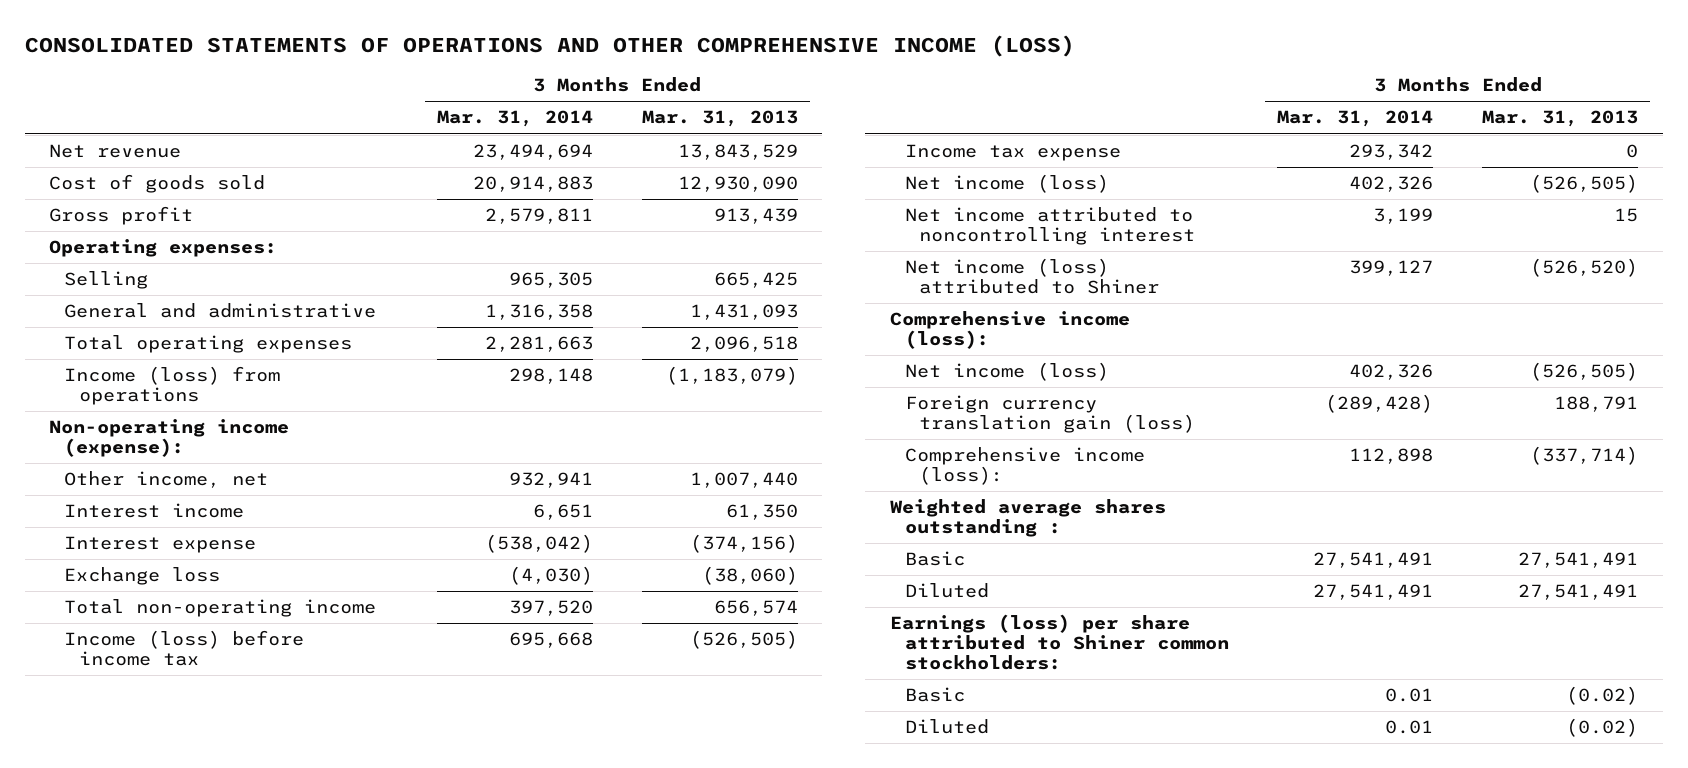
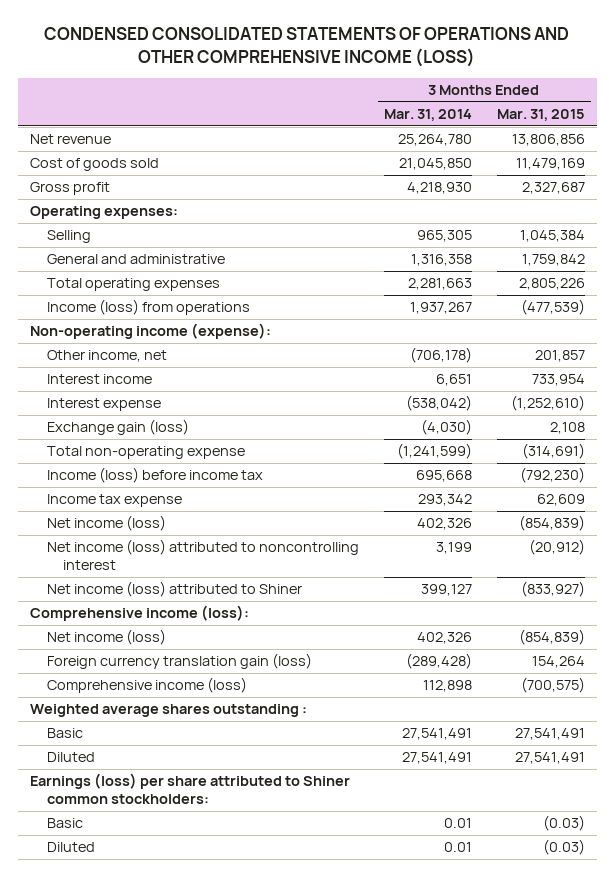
[24,34,1075,57] CONSOLIDATED STATEMENTS OF OPERATIONS AND OTHER COMPREHENSIVE INCOME (LOSS) -> [44,27,570,68] CONDENSED CONSOLIDATED STATEMENTS OF OPERATIONS AND OTHER COMPREHENSIVE INCOME (LOSS)
[641,110,798,128] Mar. 31, 2013 -> none
none -> [496,109,585,122] Mar. 31, 2015
[472,144,593,161] 23,494,694 -> [397,134,472,147] 25,264,780
[472,176,593,193] 20,914,883 -> [398,158,472,171] 21,045,850
[484,208,593,225] 2,579,811 -> [406,182,472,195] 4,218,930
[508,368,593,385] 298,148 -> [409,302,472,315] 1,937,267
[508,472,593,489] 932,941 -> [409,347,472,364] (706,178)
[63,567,220,586] Exchange loss -> [46,419,189,436] Exchange gain (loss)
[63,599,376,618] Total non-operating income -> [46,446,245,460] Total non-operating expense
[508,600,593,617] 397,520 -> [396,443,472,460] (1,241,599)
[904,207,1196,246] Net income attributed to noncontrolling interest -> [46,539,359,570] Net income (loss) attributed to noncontrolling interest
[904,447,1145,486] Comprehensive income (loss): -> [46,677,247,694] Comprehensive income (loss)

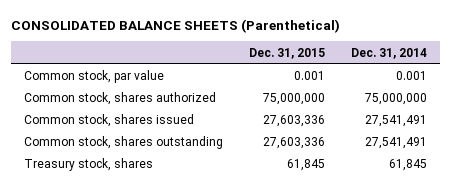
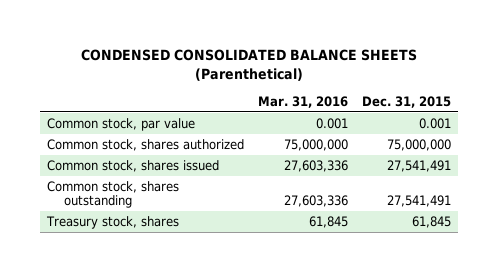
[10,18,340,33] CONSOLIDATED BALANCE SHEETS (Parenthetical) -> [81,48,418,81] CONDENSED CONSOLIDATED BALANCE SHEETS (Parenthetical)
[350,47,427,59] Dec. 31, 2014 -> none
none -> [258,95,349,108] Mar. 31, 2016
[262,115,325,128] 27,603,336 -> [386,159,451,172] 27,541,491
[262,137,325,150] 27,603,336 -> [386,195,451,208] 27,541,491

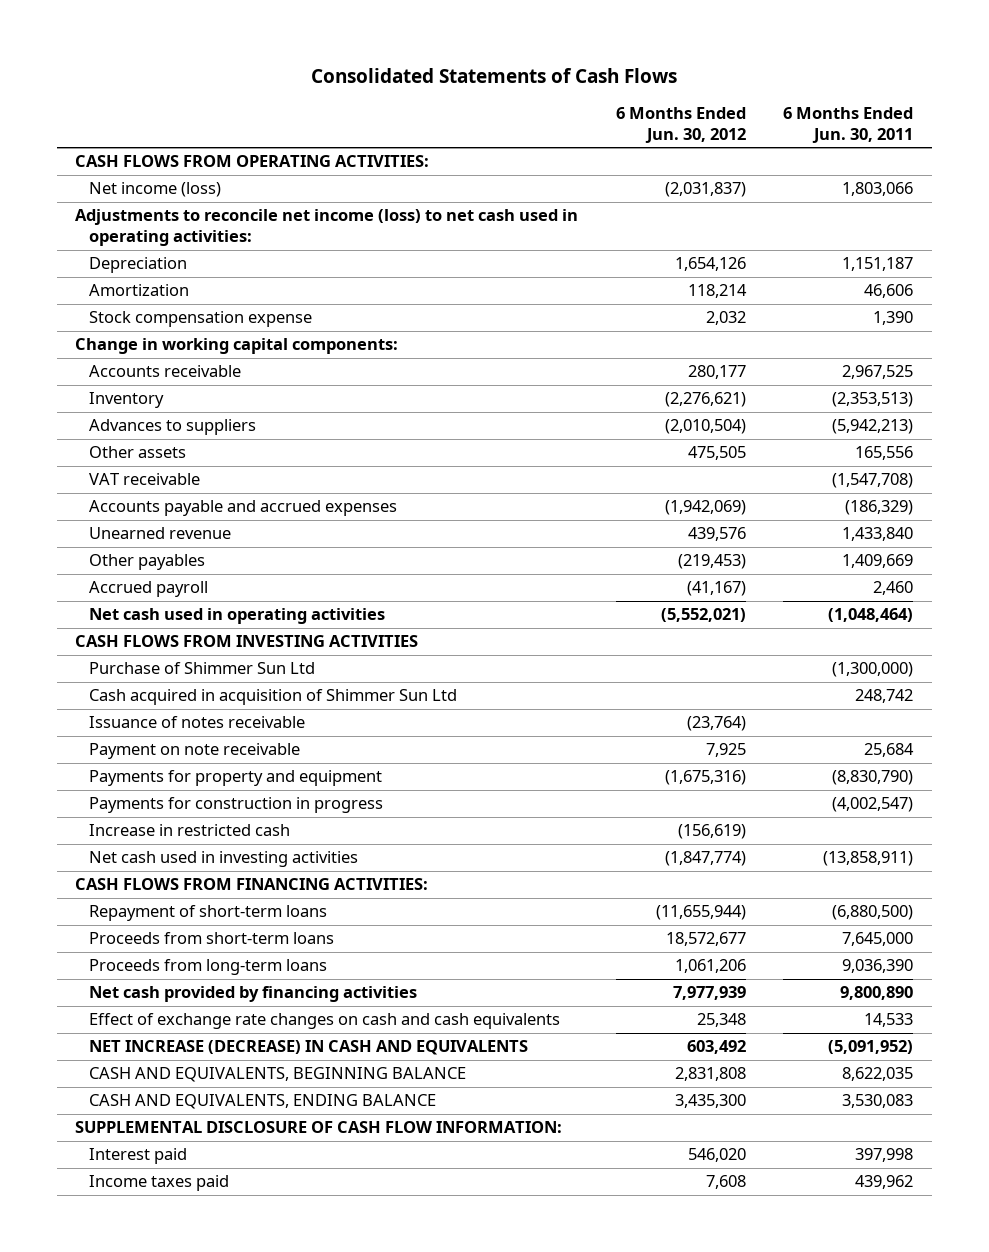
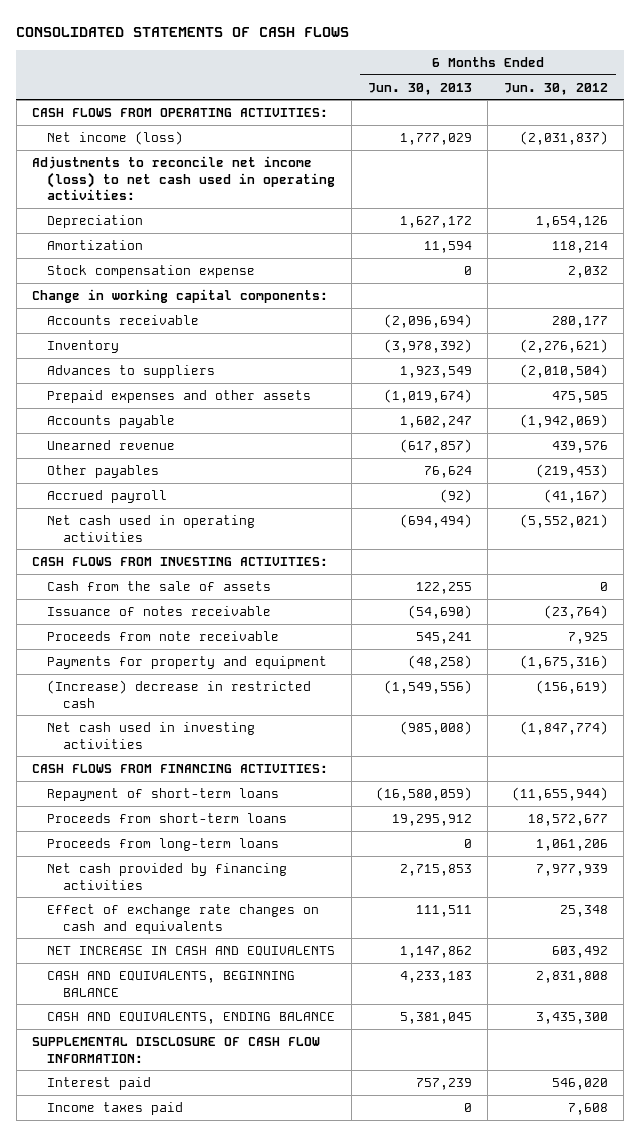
[311,67,678,83] Consolidated Statements of Cash Flows -> [16,26,350,37] CONSOLIDATED STATEMENTS OF CASH FLOWS
[783,106,914,143] 6 Months Ended Jun. 30, 2011 -> none
none -> [367,82,472,95] Jun. 30, 2013
[89,473,201,486] VAT receivable -> none
[89,446,187,459] Other assets -> [47,390,312,404] Prepaid expenses and other assets
[89,500,398,517] Accounts payable and accrued expenses -> [47,415,176,429] Accounts payable
[89,662,316,675] Purchase of Shimmer Sun Ltd -> none
[89,689,458,706] Cash acquired in acquisition of Shimmer Sun Ltd -> none
[75,635,419,648] CASH FLOWS FROM INVESTING ACTIVITIES -> [32,557,329,567] CASH FLOWS FROM INVESTING ACTIVITIES:
none -> [47,581,272,592] Cash from the sale of assets
[89,743,301,760] Payment on note receivable -> [47,631,280,642] Proceeds from note receivable
[89,797,384,814] Payments for construction in progress -> none
[89,824,291,837] Increase in restricted cash -> [47,680,312,708] (Increase) decrease in restricted cash
[89,1013,561,1030] Effect of exchange rate changes on cash and cash equivalents -> [47,904,320,934] Effect of exchange rate changes on cash and equivalents
[89,1040,529,1056] NET INCREASE (DECREASE) IN CASH AND EQUIVALENTS -> [47,946,336,957] NET INCREASE IN CASH AND EQUIVALENTS

